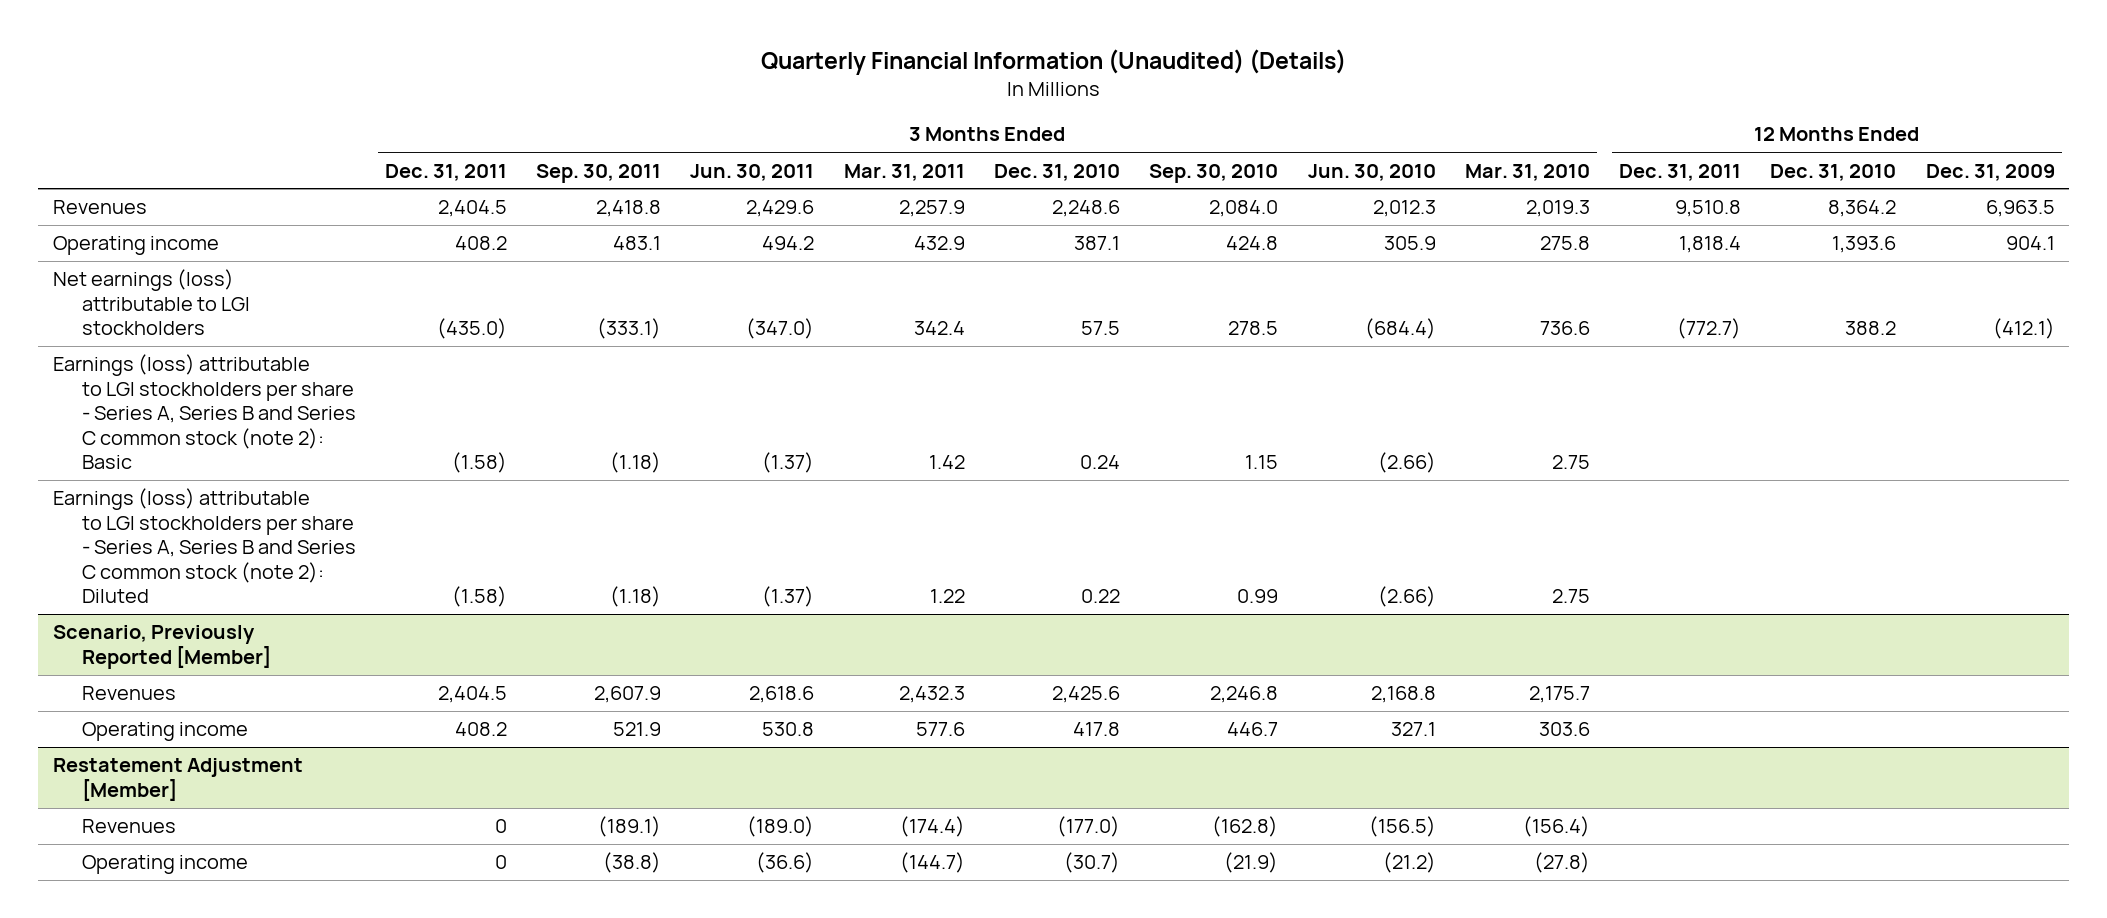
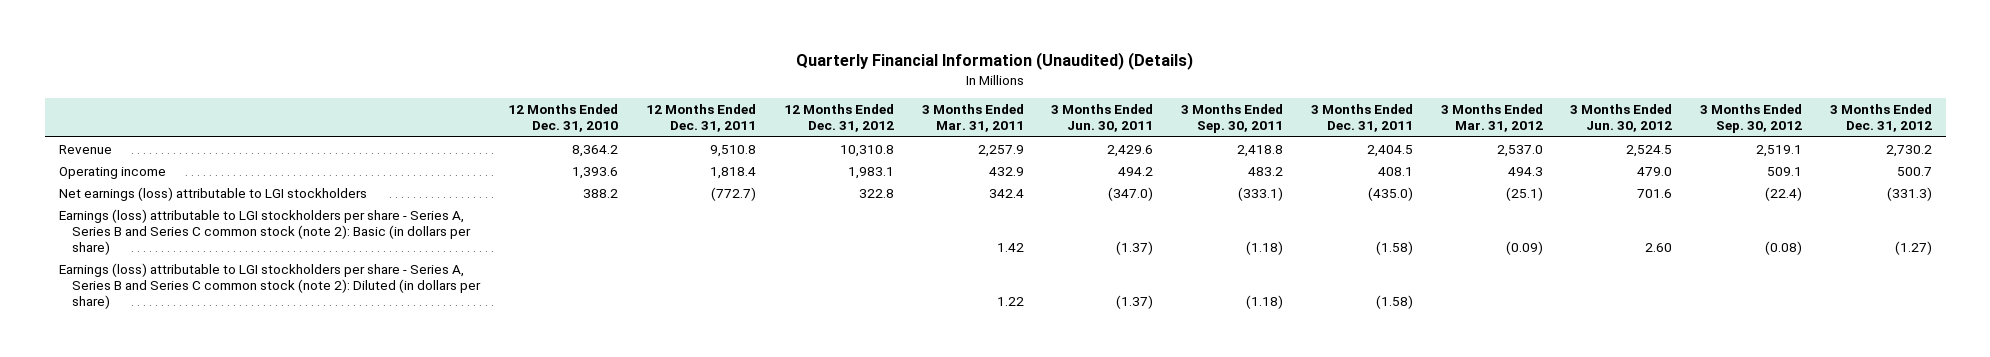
[994,163,1121,181] Dec. 31, 2010 -> none
[1149,163,1279,183] Sep. 30, 2010 -> none
[1307,163,1436,181] Jun. 30, 2010 -> none
[1464,163,1590,181] Mar. 31, 2010 -> none
[1925,163,2055,181] Dec. 31, 2009 -> none
none -> [783,104,894,133] 12 Months Ended Dec. 31, 2012
none -> [1440,104,1543,133] 3 Months Ended Mar. 31, 2012
none -> [1570,104,1673,133] 3 Months Ended Jun. 30, 2012
none -> [1700,104,1803,134] 3 Months Ended Sep. 30, 2012
none -> [1829,104,1932,133] 3 Months Ended Dec. 31, 2012
[52,200,147,215] Revenues -> [58,144,112,154] Revenue
[454,236,507,251] 408.2 -> [1377,166,1413,176] 408.1
[613,236,662,251] 483.1 -> [1248,166,1284,176] 483.2
[52,625,271,669] Scenario, Previously Reported [Member] -> none
[81,686,176,701] Revenues -> none
[81,722,248,742] Operating income -> none
[52,758,303,801] Restatement Adjustment [Member] -> none
[81,819,176,834] Revenues -> none
[81,855,248,875] Operating income -> none
[52,354,356,470] Earnings (loss) attributable to LGI stockholders per share - Series A, Series B and Series C common stock (note 2): Basic -> [58,208,472,256] Earnings (loss) attributable to LGI stockholders per share - Series A, Series B and Series C common stock (note 2): Basic (in dollars per share)
[52,488,356,604] Earnings (loss) attributable to LGI stockholders per share - Series A, Series B and Series C common stock (note 2): Diluted -> [58,262,482,310] Earnings (loss) attributable to LGI stockholders per share - Series A, Series B and Series C common stock (note 2): Diluted (in dollars per share)

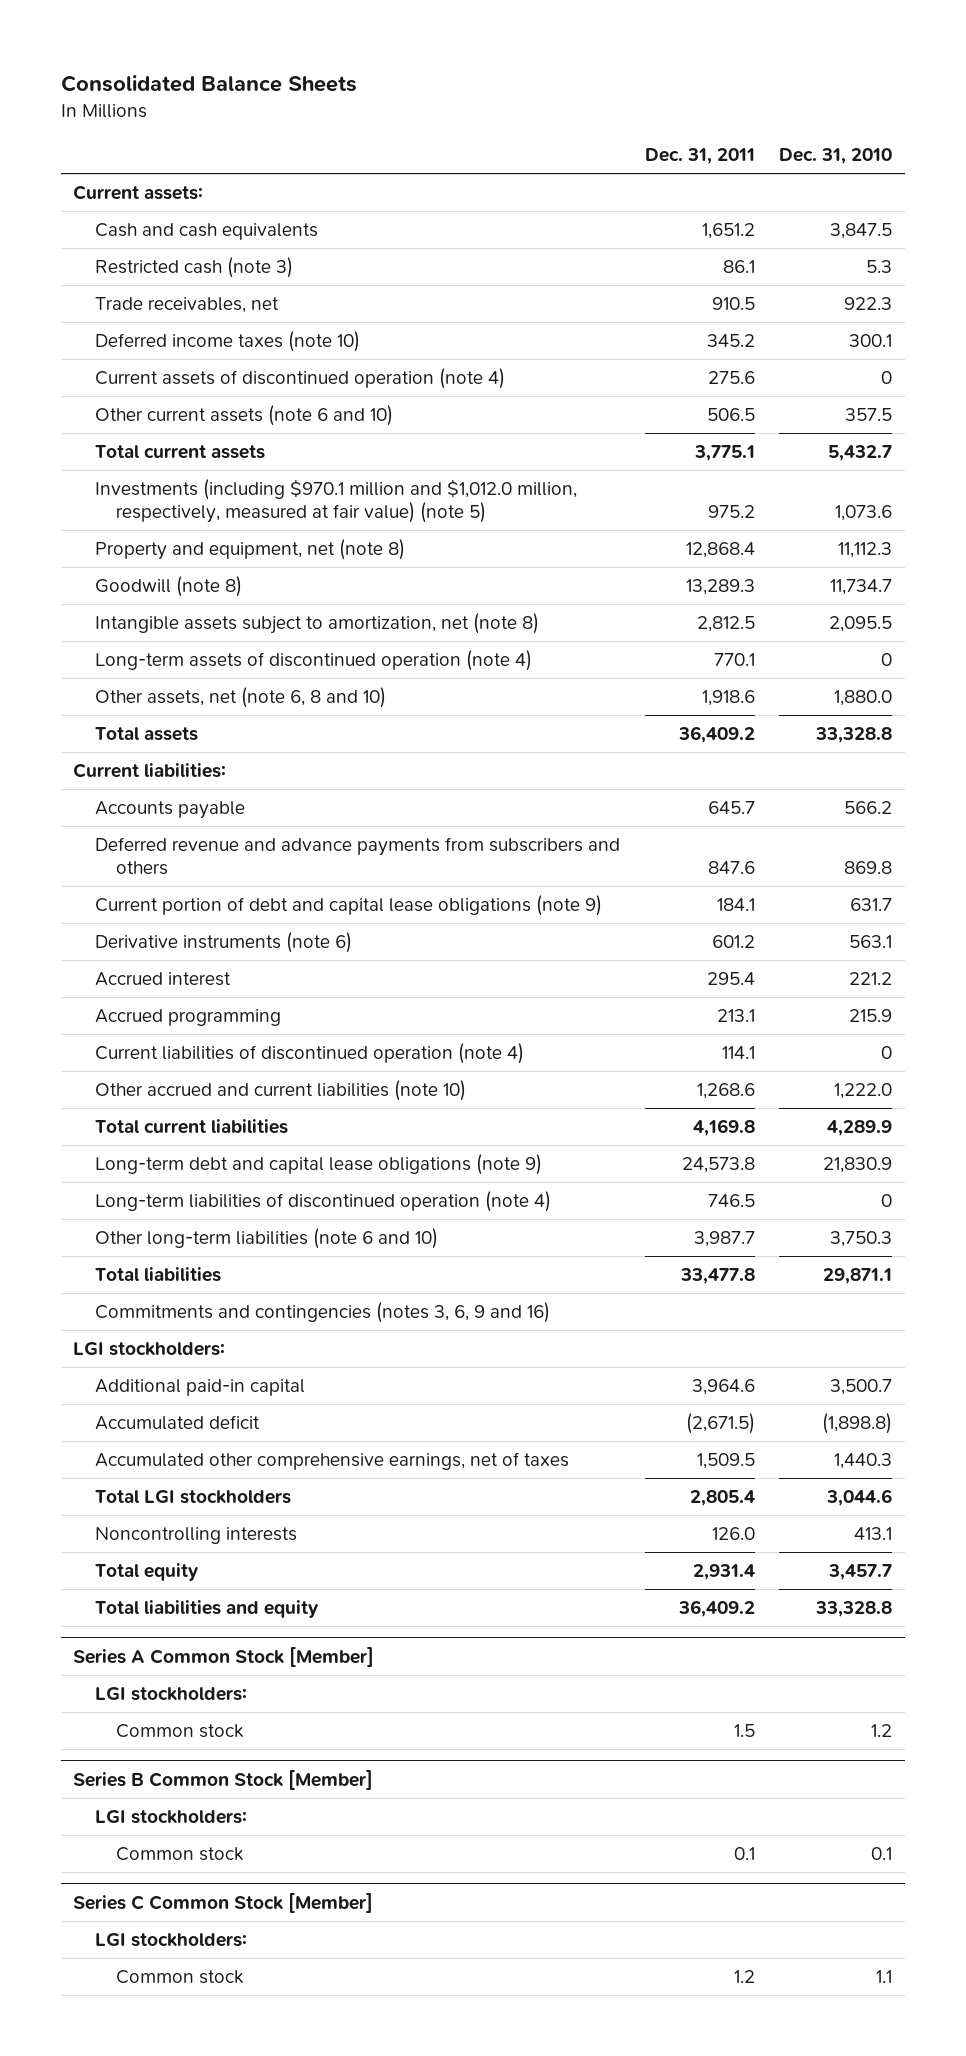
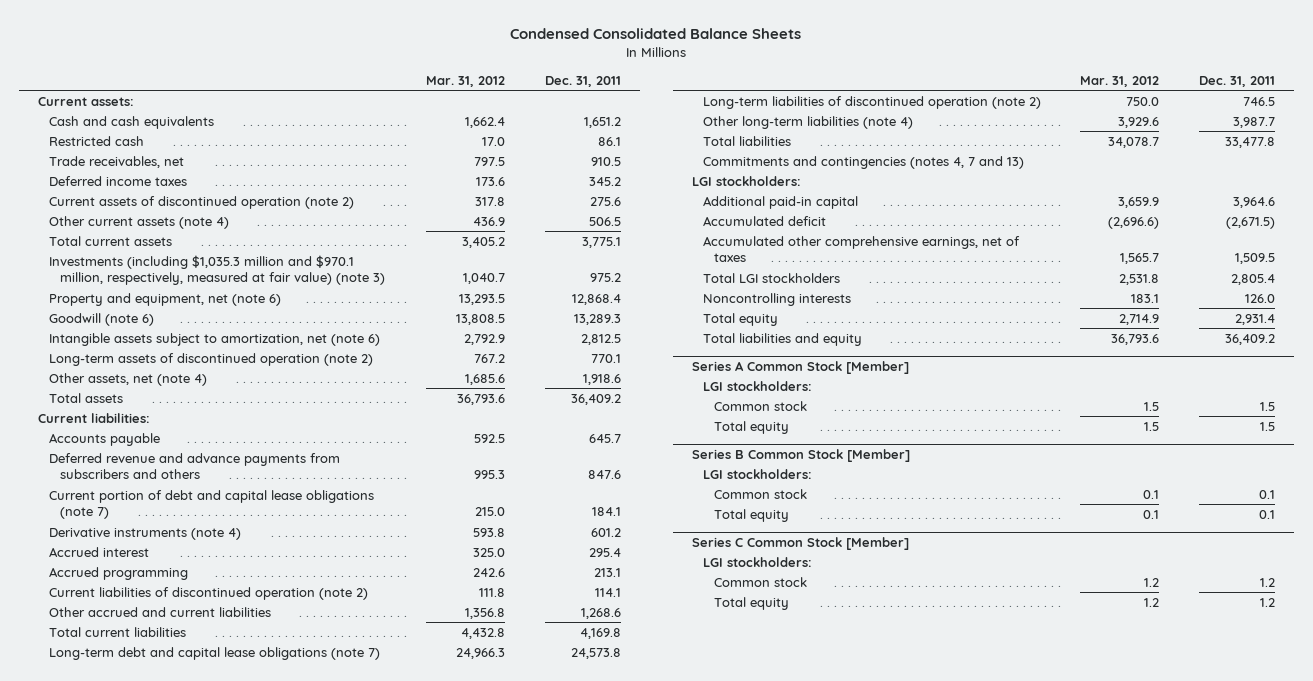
[60,74,357,92] Consolidated Balance Sheets -> [510,28,802,40] Condensed Consolidated Balance Sheets
[779,148,893,165] Dec. 31, 2010 -> none
none -> [426,75,506,87] Mar. 31, 2012
[94,257,293,279] Restricted cash (note 3) -> [49,135,145,146] Restricted cash
[94,331,360,353] Deferred income taxes (note 10) -> [49,175,188,186] Deferred income taxes
[94,368,505,390] Current assets of discontinued operation (note 4) -> [49,195,355,209] Current assets of discontinued operation (note 2)
[94,405,393,427] Other current assets (note 6 and 10) -> [49,215,230,229] Other current assets (note 4)
[94,479,577,524] Investments (including $970.1 million and $1,012.0 million, respectively, measured at fair value) (note 5) -> [49,254,386,286] Investments (including $1,035.3 million and $970.1 million, respectively, measured at fair value) (note 3)
[94,539,405,561] Property and equipment, net (note 8) -> [49,292,282,306] Property and equipment, net (note 6)
[94,576,242,598] Goodwill (note 8) -> [49,312,155,326] Goodwill (note 6)
[94,613,539,635] Intangible assets subject to amortization, net (note 8) -> [49,332,381,346] Intangible assets subject to amortization, net (note 6)
[94,650,532,672] Long-term assets of discontinued operation (note 4) -> [49,352,374,366] Long-term assets of discontinued operation (note 2)
[94,687,386,709] Other assets, net (note 6, 8 and 10) -> [49,372,208,386] Other assets, net (note 4)
[94,895,602,917] Current portion of debt and capital lease obligations (note 9) -> [49,489,375,520] Current portion of debt and capital lease obligations (note 7)
[94,932,352,954] Derivative instruments (note 6) -> [49,527,242,540] Derivative instruments (note 4)
[94,1043,524,1065] Current liabilities of discontinued operation (note 4) -> [49,586,369,600] Current liabilities of discontinued operation (note 2)
[94,1080,466,1102] Other accrued and current liabilities (note 10) -> [49,606,272,617] Other accrued and current liabilities
[94,1154,542,1176] Long-term debt and capital lease obligations (note 9) -> [49,646,381,660] Long-term debt and capital lease obligations (note 7)
[94,1191,551,1213] Long-term liabilities of discontinued operation (note 4) -> [703,95,1042,109] Long-term liabilities of discontinued operation (note 2)
[94,1228,438,1250] Other long-term liabilities (note 6 and 10) -> [703,115,914,129] Other long-term liabilities (note 4)
[94,1302,550,1324] Commitments and contingencies (notes 3, 6, 9 and 16) -> [703,155,1025,169] Commitments and contingencies (notes 4, 7 and 13)
none -> [714,420,790,434] Total equity
none -> [714,508,790,522] Total equity
none -> [714,596,790,610] Total equity

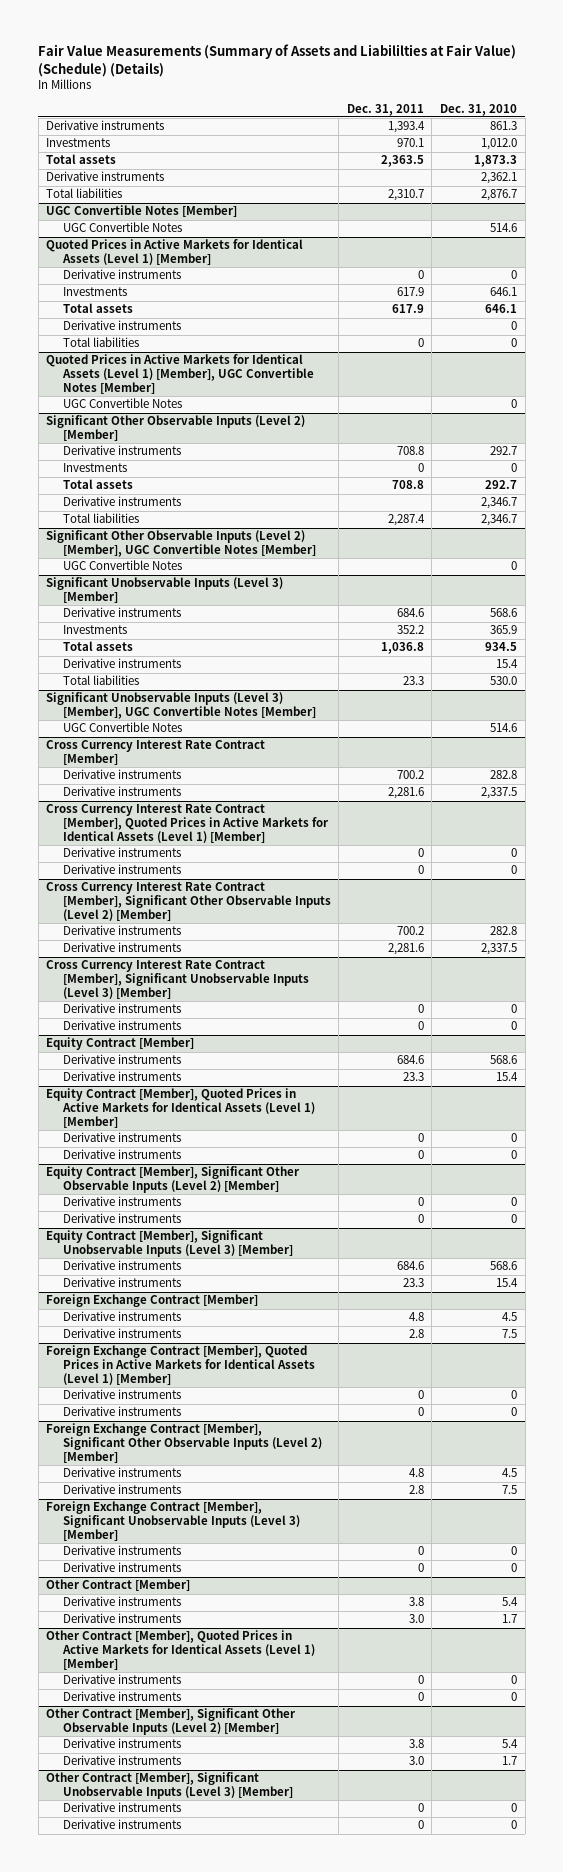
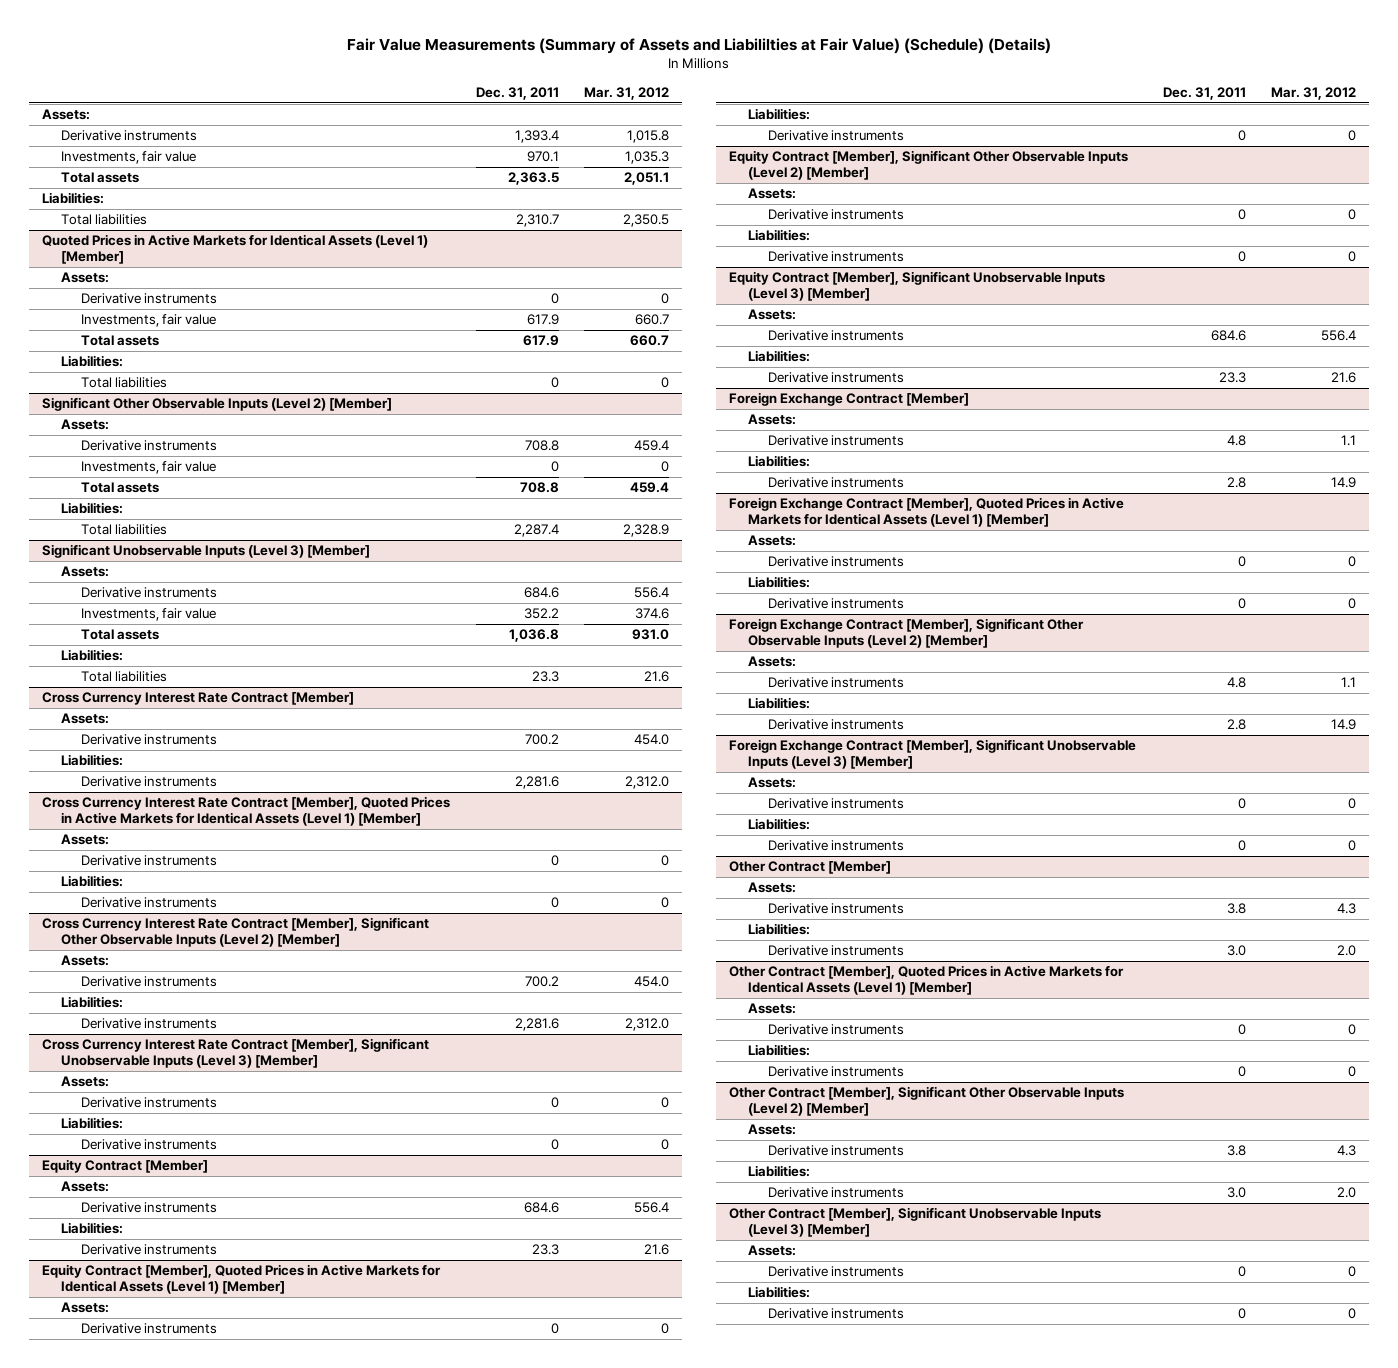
[440,103,518,116] Dec. 31, 2010 -> none
none -> [584,87,670,101] Mar. 31, 2012
none -> [41,109,90,121] Assets:
[46,138,111,148] Investments -> [61,151,197,165] Investments, fair value
[46,171,165,182] Derivative instruments -> none
none -> [41,192,104,205] Liabilities:
[46,205,238,218] UGC Convertible Notes [Member] -> none
[62,222,182,233] UGC Convertible Notes -> none
none -> [61,272,110,284] Assets:
[62,287,127,297] Investments -> [81,314,217,328] Investments, fair value
[62,320,181,331] Derivative instruments -> none
none -> [61,355,124,368] Liabilities:
[46,354,314,394] Quoted Prices in Active Markets for Identical Assets (Level 1) [Member], UGC Convertible Notes [Member] -> none
[62,398,182,409] UGC Convertible Notes -> none
none -> [61,419,110,431] Assets:
[62,463,127,473] Investments -> [81,461,217,475] Investments, fair value
[62,496,181,507] Derivative instruments -> none
none -> [61,502,124,515] Liabilities:
[46,530,316,558] Significant Other Observable Inputs (Level 2) [Member], UGC Convertible Notes [Member] -> none
[62,560,182,571] UGC Convertible Notes -> none
none -> [61,566,110,578] Assets:
[62,625,127,635] Investments -> [81,608,217,622] Investments, fair value
[62,658,181,669] Derivative instruments -> none
none -> [61,649,124,662] Liabilities:
[46,692,316,720] Significant Unobservable Inputs (Level 3) [Member], UGC Convertible Notes [Member] -> none
[62,722,182,733] UGC Convertible Notes -> none
none -> [61,713,110,725] Assets:
none -> [61,754,124,767] Liabilities:
none -> [61,834,110,846] Assets:
none -> [61,875,124,888] Liabilities:
none -> [61,955,110,967] Assets:
none -> [61,996,124,1009] Liabilities:
none -> [61,1076,110,1088] Assets:
none -> [61,1117,124,1130] Liabilities:
none -> [61,1181,110,1193] Assets:
none -> [61,1222,124,1235] Liabilities:
none -> [61,1302,110,1314] Assets:
none -> [748,108,811,121] Liabilities:
none -> [748,188,797,200] Assets:
none -> [748,229,811,242] Liabilities:
none -> [748,309,797,321] Assets:
none -> [748,350,811,363] Liabilities:
none -> [748,414,797,426] Assets:
none -> [748,455,811,468] Liabilities:
none -> [748,535,797,547] Assets:
none -> [748,576,811,589] Liabilities:
none -> [748,656,797,668] Assets:
none -> [748,697,811,710] Liabilities:
none -> [748,777,797,789] Assets:
none -> [748,818,811,831] Liabilities:
none -> [748,882,797,894] Assets:
none -> [748,923,811,936] Liabilities:
none -> [748,1003,797,1015] Assets:
none -> [748,1044,811,1057] Liabilities:
none -> [748,1124,797,1136] Assets:
none -> [748,1165,811,1178] Liabilities:
none -> [748,1245,797,1257] Assets:
none -> [748,1286,811,1299] Liabilities:

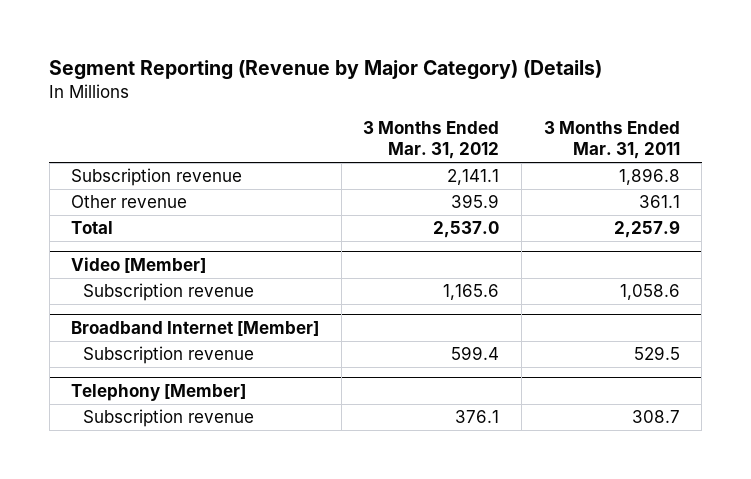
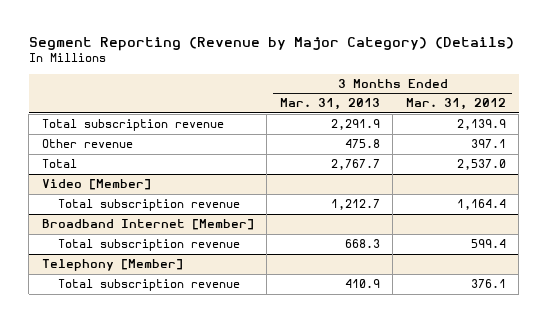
[543,121,680,160] 3 Months Ended Mar. 31, 2011 -> none
none -> [279,98,380,111] Mar. 31, 2013
[71,168,243,187] Subscription revenue -> [41,119,224,132] Total subscription revenue
[447,169,500,186] 2,141.1 -> [456,119,506,131] 2,139.9
[451,194,500,209] 395.9 -> [470,139,506,149] 397.1
[83,283,255,302] Subscription revenue -> [58,199,241,212] Total subscription revenue
[443,284,500,301] 1,165.6 -> [456,199,506,211] 1,164.4
[83,346,255,365] Subscription revenue -> [58,239,241,252] Total subscription revenue
[83,409,255,428] Subscription revenue -> [58,279,241,292] Total subscription revenue

